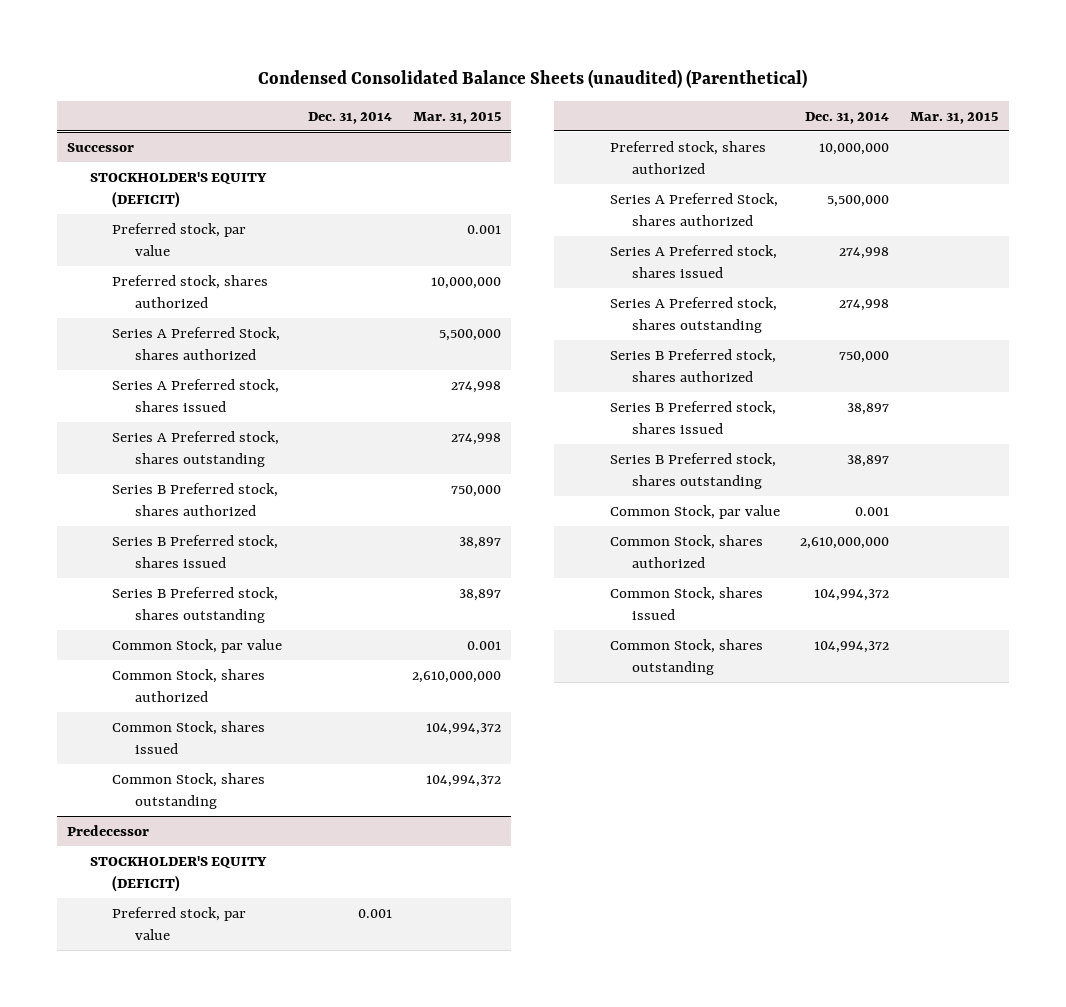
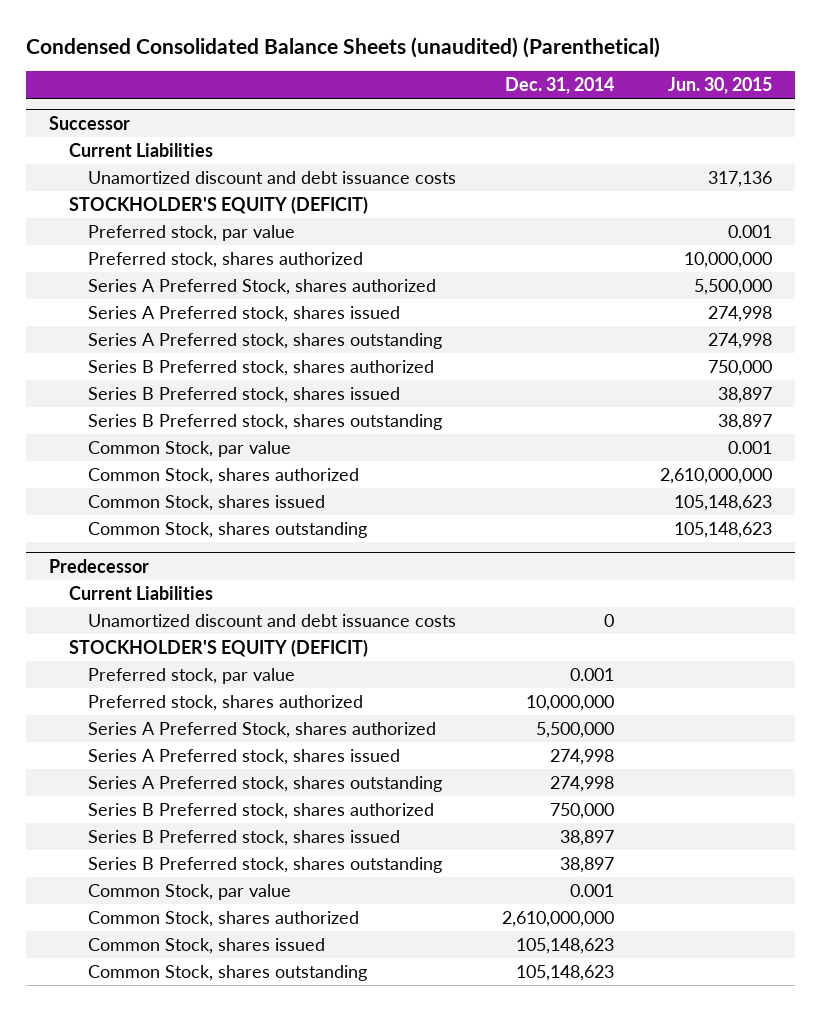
[413,111,502,124] Mar. 31, 2015 -> none
none -> [668,77,773,95] Jun. 30, 2015
none -> [68,142,213,157] Current Liabilities
none -> [88,170,457,184] Unamortized discount and debt issuance costs
none -> [68,585,213,600] Current Liabilities
none -> [88,613,457,627] Unamortized discount and debt issuance costs
[813,588,889,601] 104,994,372 -> [516,937,615,954] 105,148,623
[813,640,889,653] 104,994,372 -> [516,964,615,981] 105,148,623

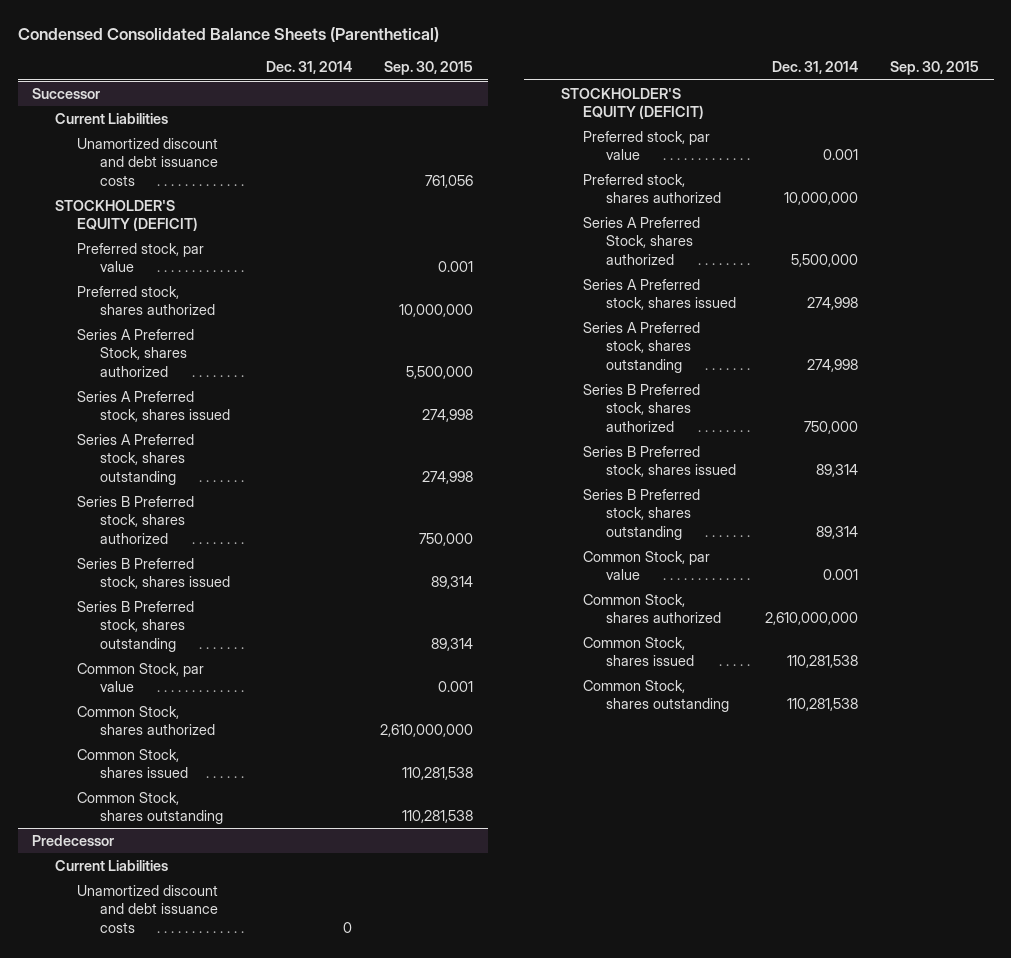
[25,36,660,58] Condensed Consolidated Balance Sheets (unaudited) (Parenthetical) -> [17,27,439,43] Condensed Consolidated Balance Sheets (Parenthetical)
[668,77,773,95] Jun. 30, 2015 -> none
none -> [384,61,474,76] Sep. 30, 2015
[560,829,615,846] 38,897 -> [815,464,858,478] 89,314
[560,856,615,873] 38,897 -> [815,525,858,539] 89,314
[516,937,615,954] 105,148,623 -> [786,655,858,669] 110,281,538
[516,964,615,981] 105,148,623 -> [786,698,858,712] 110,281,538

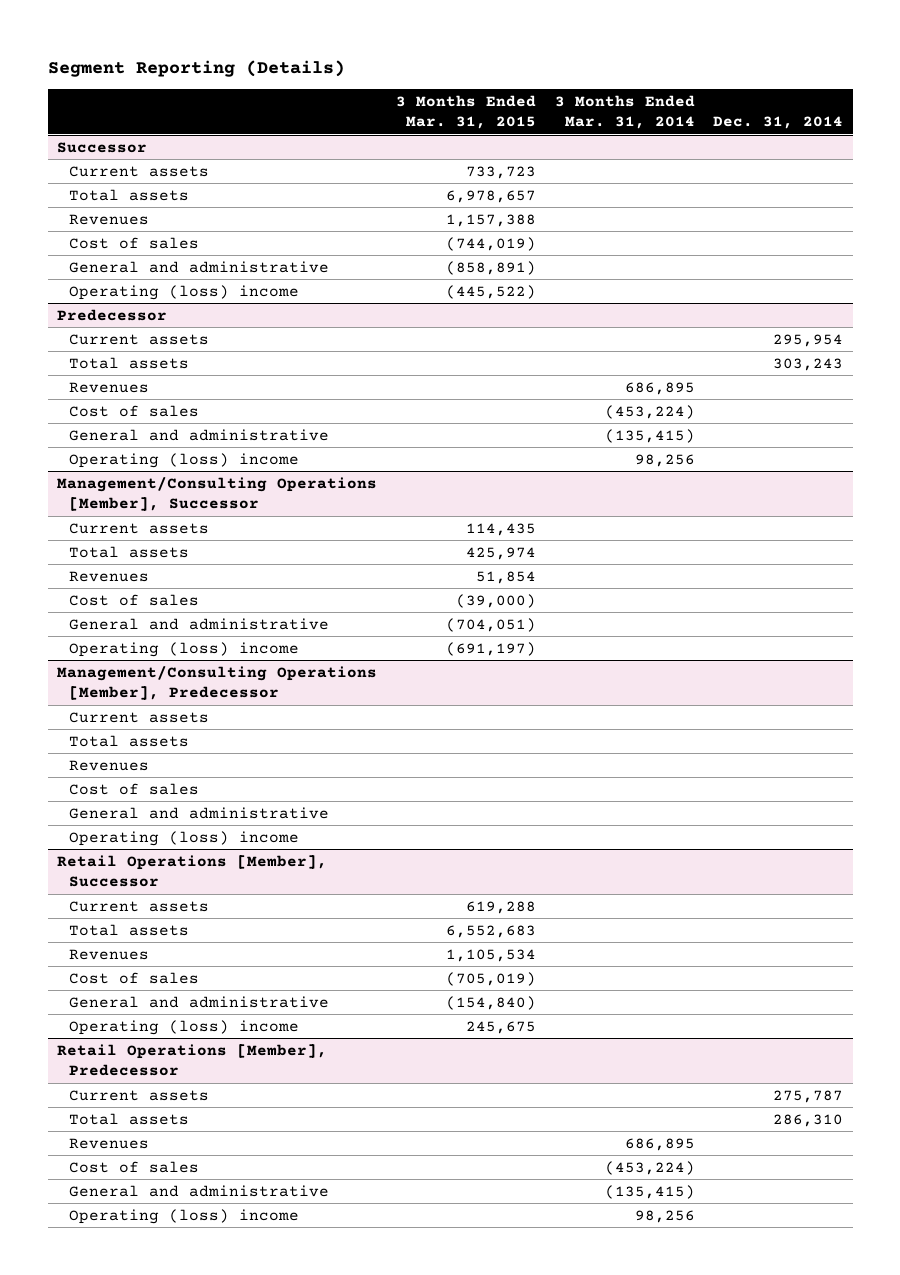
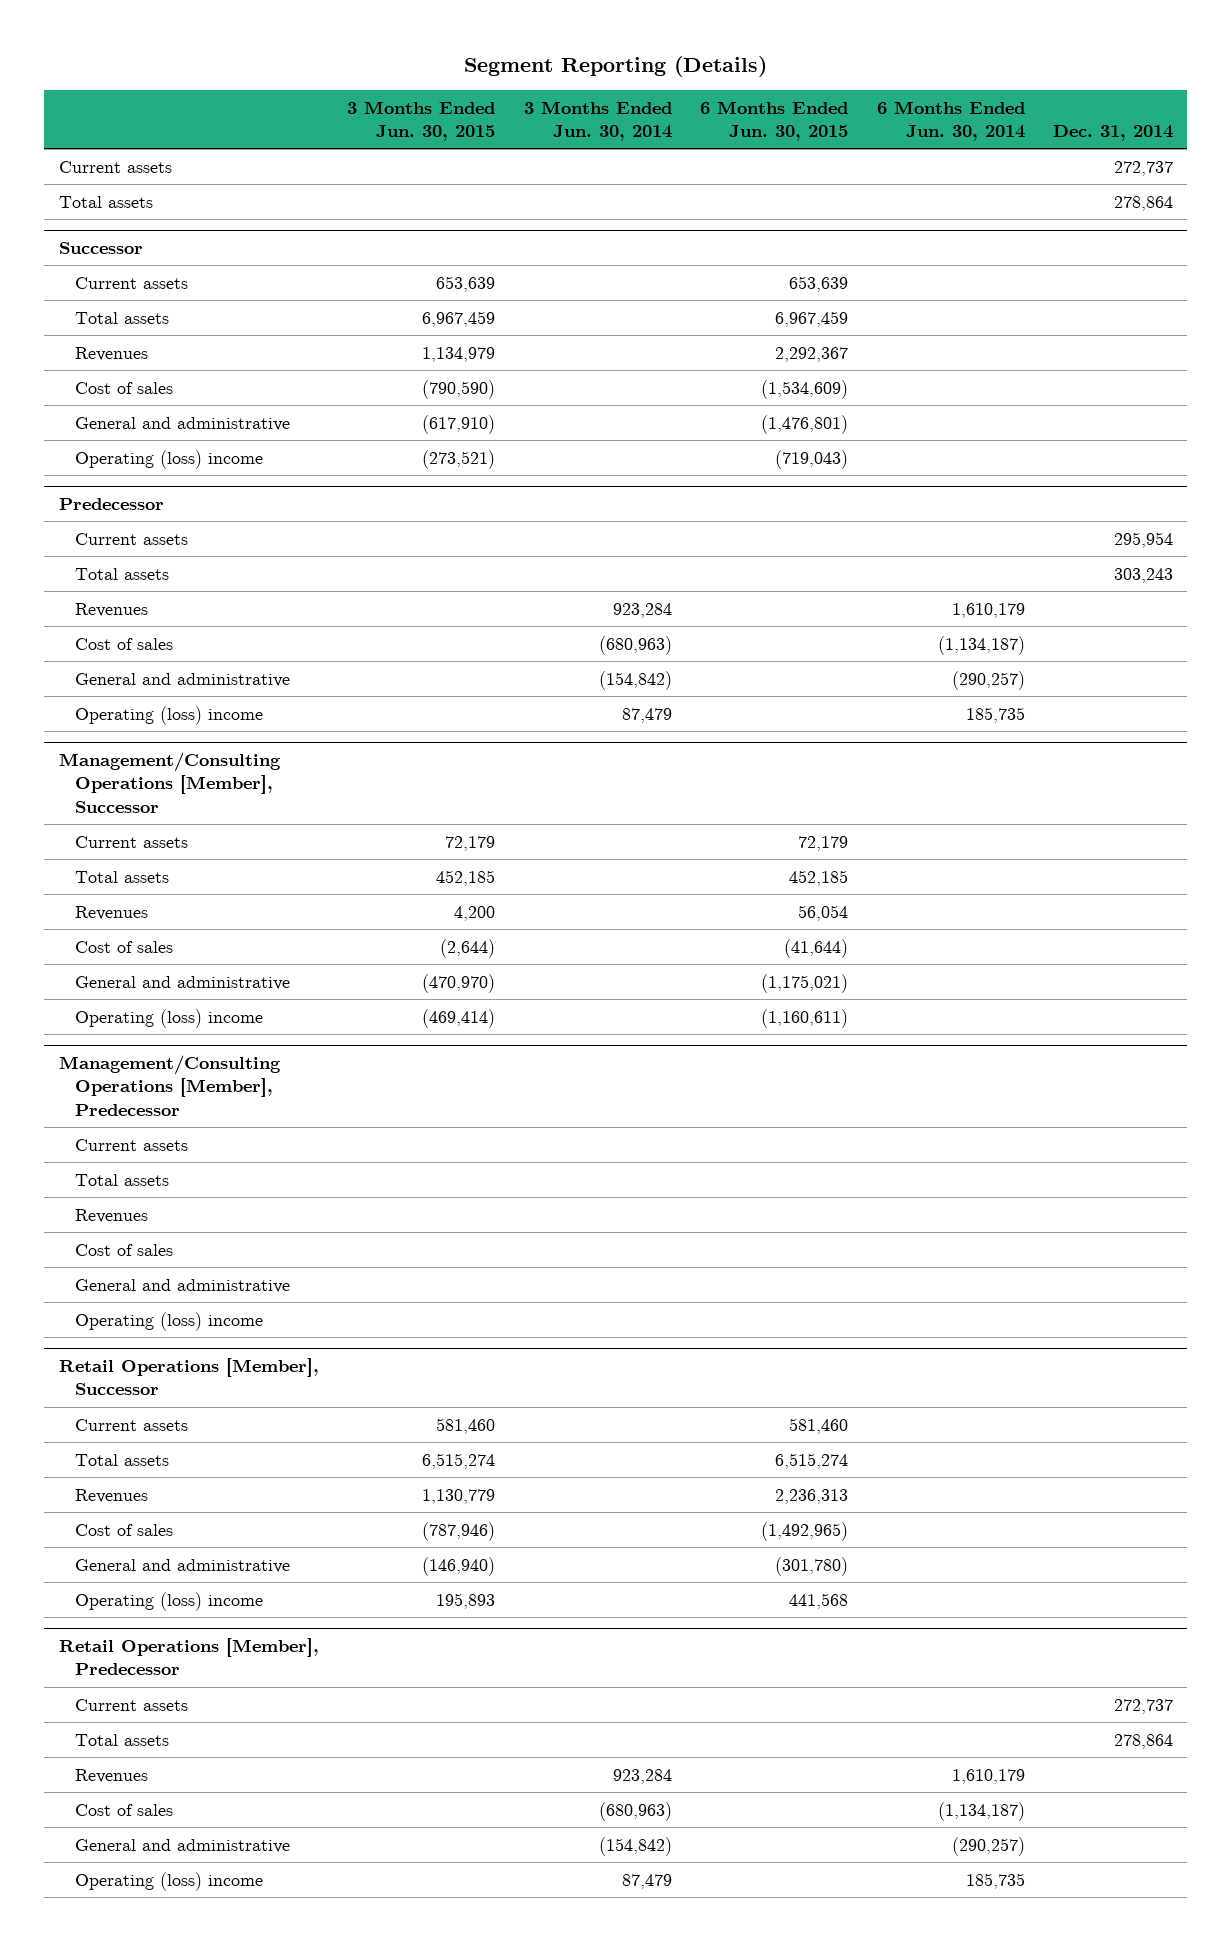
[395,94,536,130] 3 Months Ended Mar. 31, 2015 -> none
[554,94,695,130] 3 Months Ended Mar. 31, 2014 -> none
none -> [347,101,496,142] 3 Months Ended Jun. 30, 2015
none -> [523,101,672,142] 3 Months Ended Jun. 30, 2014
none -> [700,101,849,142] 6 Months Ended Jun. 30, 2015
none -> [876,101,1025,142] 6 Months Ended Jun. 30, 2014
none -> [58,160,172,173] Current assets
none -> [58,195,153,208] Total assets
[773,1089,844,1103] 275,787 -> [1114,1698,1174,1714] 272,737
[773,1113,844,1127] 286,310 -> [1114,1733,1174,1749] 278,864

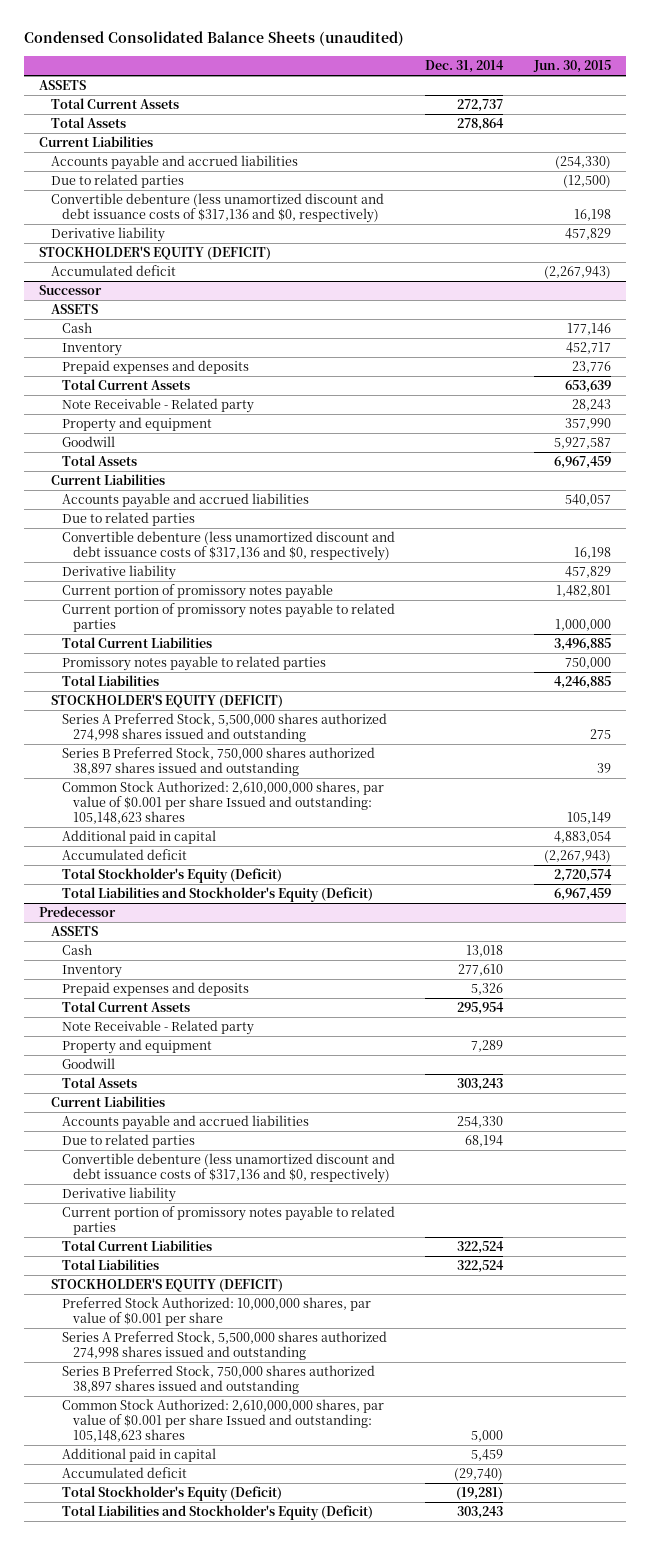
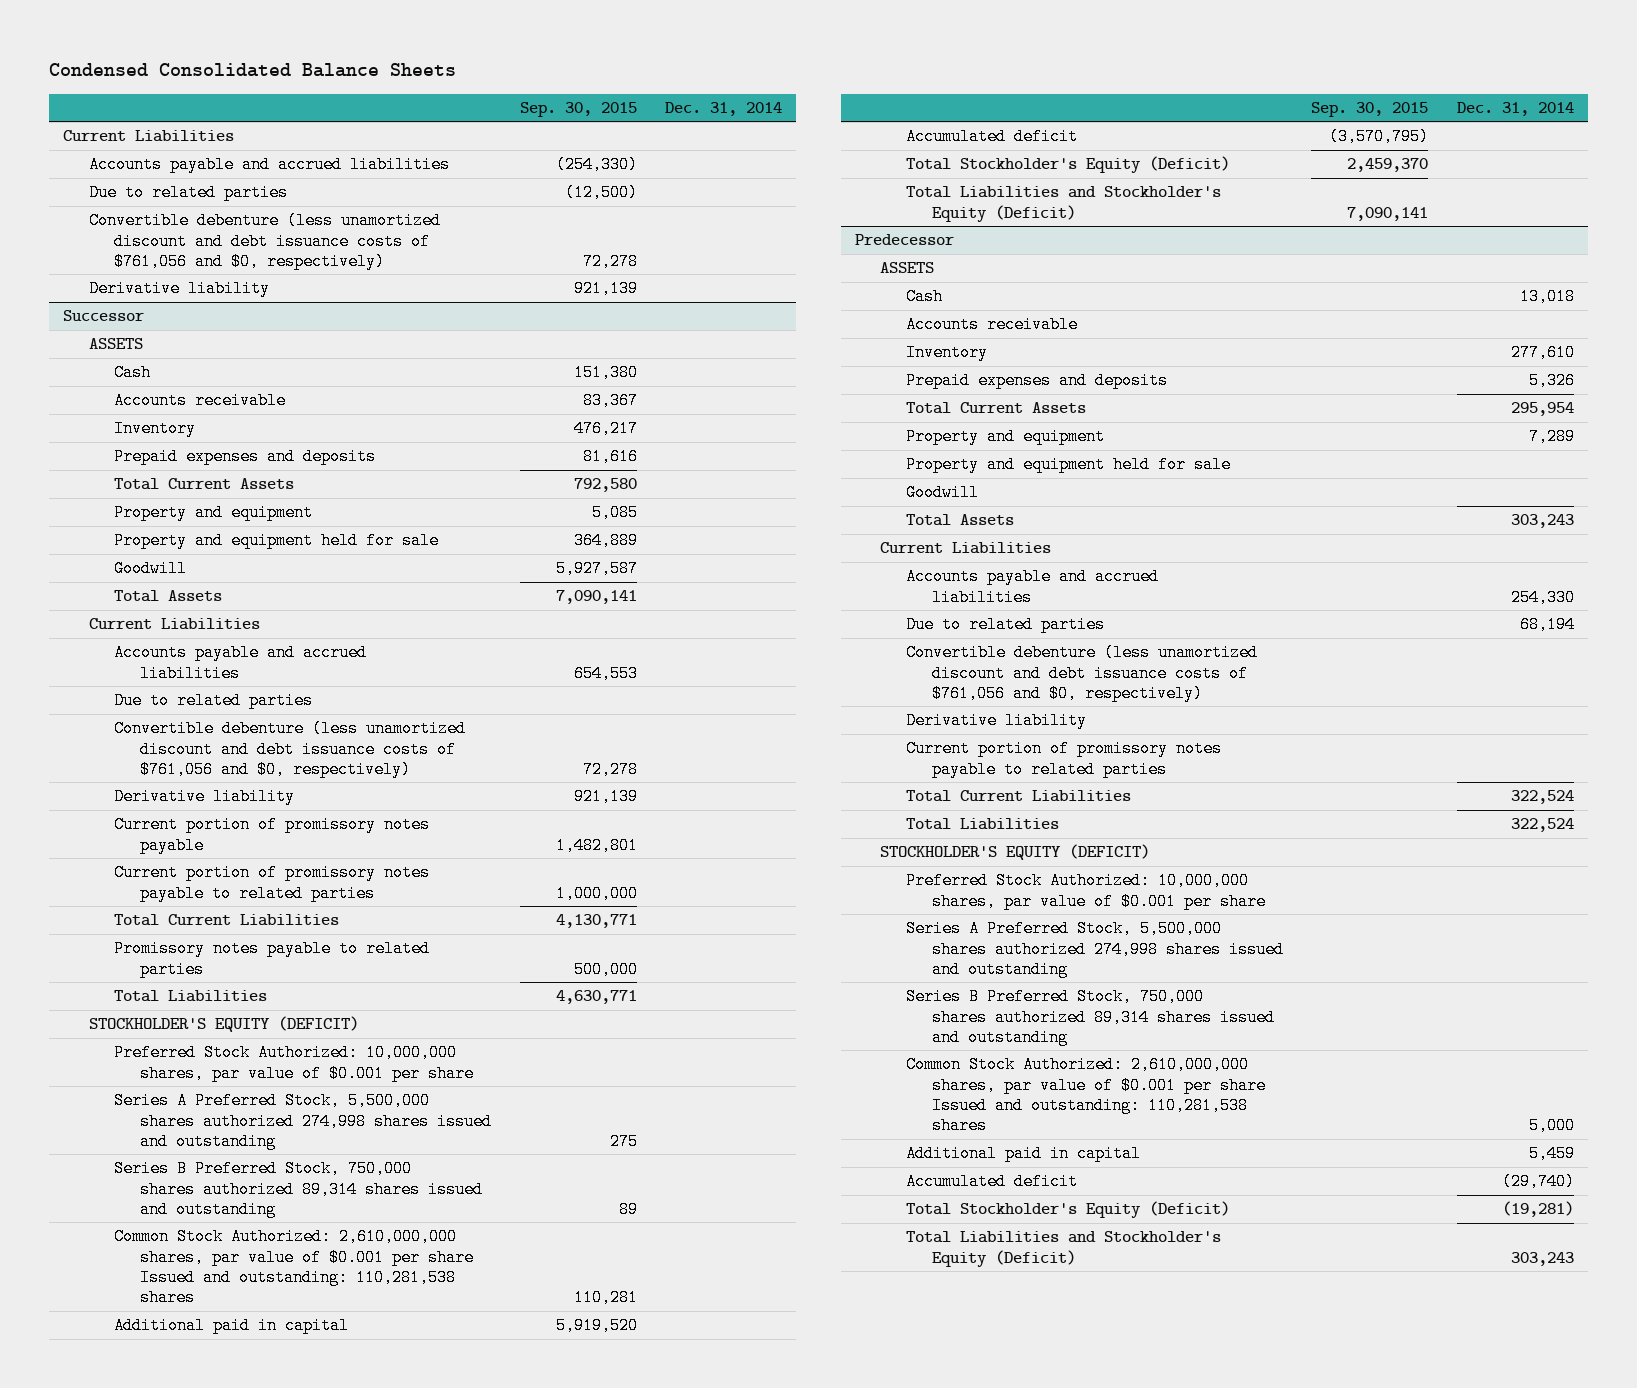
[24,31,405,47] Condensed Consolidated Balance Sheets (unaudited) -> [48,62,456,77] Condensed Consolidated Balance Sheets
[533,59,612,73] Jun. 30, 2015 -> none
none -> [519,101,637,117] Sep. 30, 2015
[39,80,87,91] ASSETS -> none
[50,98,179,110] Total Current Assets -> none
[50,117,126,129] Total Assets -> none
[50,193,384,224] Convertible debenture (less unamortized discount and debt issuance costs of $317,136 and $0, respectively) -> [88,212,441,270] Convertible debenture (less unamortized discount and debt issuance costs of $761,056 and $0, respectively)
[39,246,272,261] STOCKHOLDER'S EQUITY (DEFICIT) -> none
[50,265,176,277] Accumulated deficit -> none
none -> [114,392,287,410] Accounts receivable
[61,398,254,414] Note Receivable - Related party -> none
none -> [114,532,440,550] Property and equipment held for sale
[61,531,395,562] Convertible debenture (less unamortized discount and debt issuance costs of $317,136 and $0, respectively) -> [114,720,467,778] Convertible debenture (less unamortized discount and debt issuance costs of $761,056 and $0, respectively)
none -> [114,1044,474,1082] Preferred Stock Authorized: 10,000,000 shares, par value of $0.001 per share
[61,747,375,777] Series B Preferred Stock, 750,000 shares authorized 38,897 shares issued and outstanding -> [114,1160,483,1218] Series B Preferred Stock, 750,000 shares authorized 89,314 shares issued and outstanding
[61,781,384,825] Common Stock Authorized: 2,610,000,000 shares, par value of $0.001 per share Issued and outstanding: 105,148,623 shares -> [114,1228,474,1307] Common Stock Authorized: 2,610,000,000 shares, par value of $0.001 per share Issued and outstanding: 110,281,538 shares
none -> [906,316,1079,334] Accounts receivable
[61,1020,254,1036] Note Receivable - Related party -> none
none -> [906,456,1232,474] Property and equipment held for sale
[61,1153,395,1184] Convertible debenture (less unamortized discount and debt issuance costs of $317,136 and $0, respectively) -> [906,644,1259,702] Convertible debenture (less unamortized discount and debt issuance costs of $761,056 and $0, respectively)
[61,1365,375,1395] Series B Preferred Stock, 750,000 shares authorized 38,897 shares issued and outstanding -> [906,988,1275,1046] Series B Preferred Stock, 750,000 shares authorized 89,314 shares issued and outstanding
[61,1399,384,1443] Common Stock Authorized: 2,610,000,000 shares, par value of $0.001 per share Issued and outstanding: 105,148,623 shares -> [906,1056,1266,1135] Common Stock Authorized: 2,610,000,000 shares, par value of $0.001 per share Issued and outstanding: 110,281,538 shares

